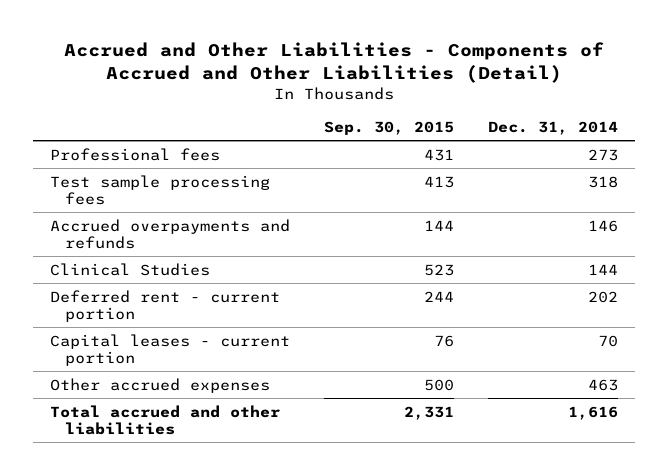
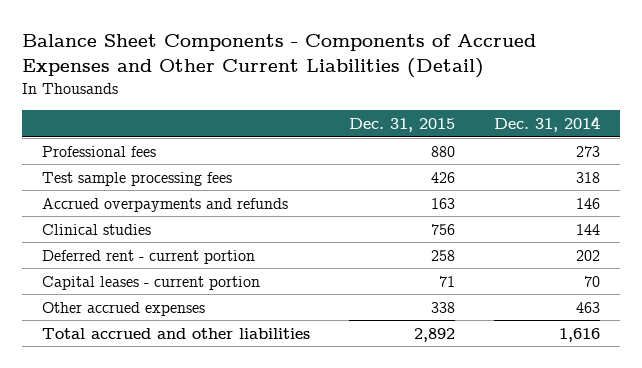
[64,42,605,83] Accrued and Other Liabilities - Components of Accrued and Other Liabilities (Detail) -> [22,34,537,79] Balance Sheet Components - Components of Accrued Expenses and Other Current Liabilities (Detail)
[324,121,455,136] Sep. 30, 2015 -> none
none -> [349,118,456,133] Dec. 31, 2015
[50,262,211,276] Clinical Studies -> [42,223,152,235] Clinical studies

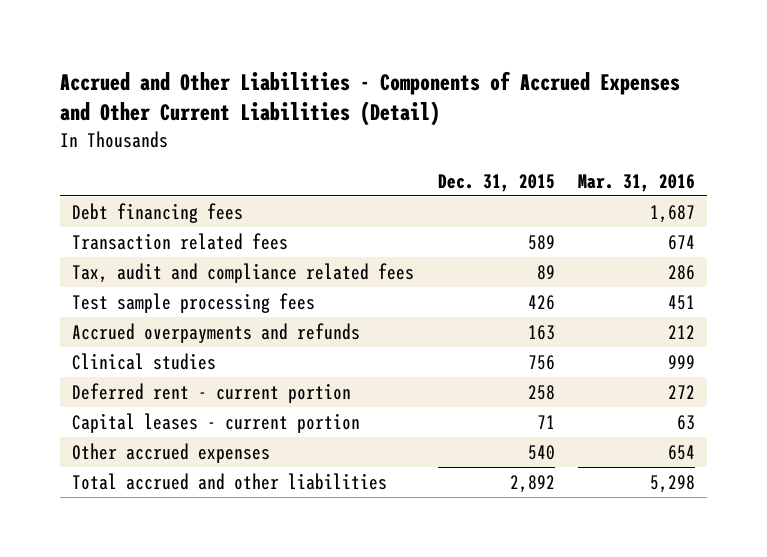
[22,34,537,79] Balance Sheet Components - Components of Accrued Expenses and Other Current Liabilities (Detail) -> [60,71,681,127] Accrued and Other Liabilities - Components of Accrued Expenses and Other Current Liabilities (Detail)
[494,116,601,133] Dec. 31, 2014 -> none
none -> [578,173,696,192] Mar. 31, 2016
[42,145,157,157] Professional fees -> none
none -> [71,202,243,223] Debt financing fees
none -> [71,232,288,250] Transaction related fees
none -> [71,262,414,283] Tax, audit and compliance related fees
[431,301,456,313] 338 -> [527,444,555,460] 540

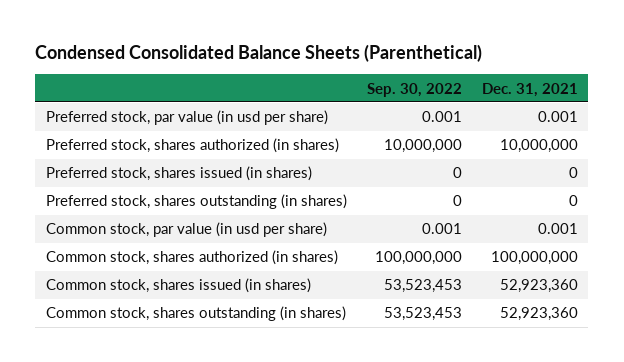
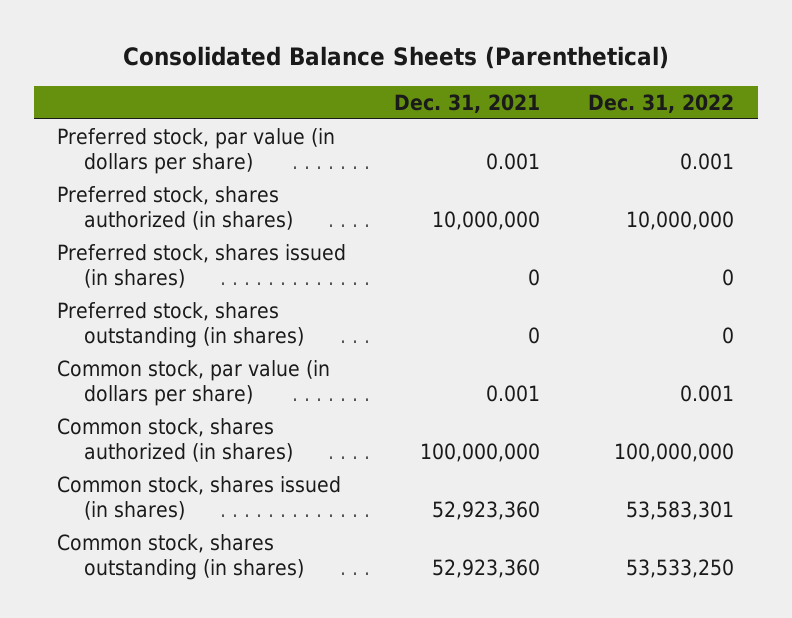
[35,44,483,63] Condensed Consolidated Balance Sheets (Parenthetical) -> [122,46,669,70] Consolidated Balance Sheets (Parenthetical)
[366,82,462,97] Sep. 30, 2022 -> none
none -> [588,93,735,113] Dec. 31, 2022
[45,110,328,126] Preferred stock, par value (in usd per share) -> [57,128,336,174] Preferred stock, par value (in dollars per share)
[45,222,327,238] Common stock, par value (in usd per share) -> [57,360,331,406] Common stock, par value (in dollars per share)

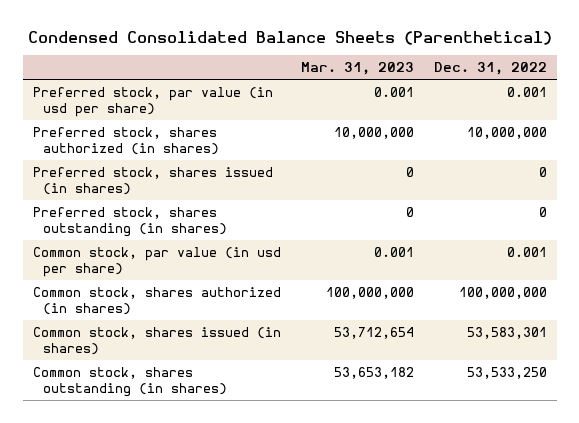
[122,46,669,70] Consolidated Balance Sheets (Parenthetical) -> [27,30,552,45] Condensed Consolidated Balance Sheets (Parenthetical)
[394,93,541,113] Dec. 31, 2021 -> none
none -> [300,62,414,76] Mar. 31, 2023
[57,128,336,174] Preferred stock, par value (in dollars per share) -> [32,86,273,117] Preferred stock, par value (in usd per share)
[57,360,331,406] Common stock, par value (in dollars per share) -> [32,246,281,277] Common stock, par value (in usd per share)

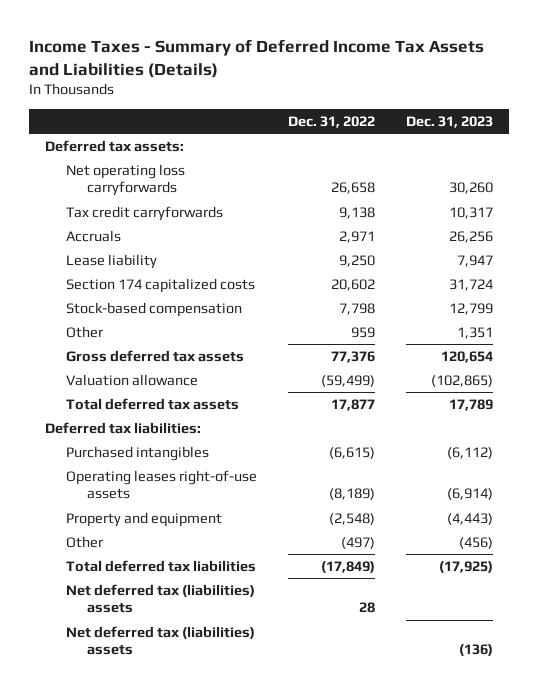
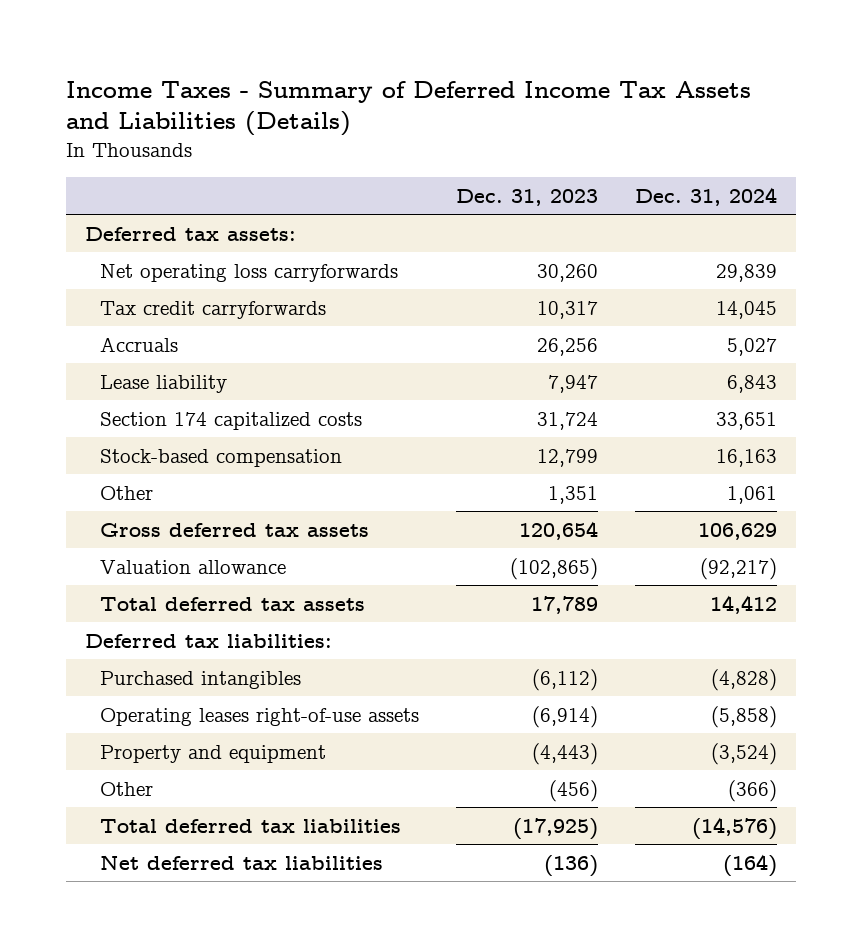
[287,115,375,128] Dec. 31, 2022 -> none
none -> [635,186,778,206] Dec. 31, 2024
[65,583,255,614] Net deferred tax (liabilities) assets -> none
[65,625,255,656] Net deferred tax (liabilities) assets -> [99,854,383,870] Net deferred tax liabilities

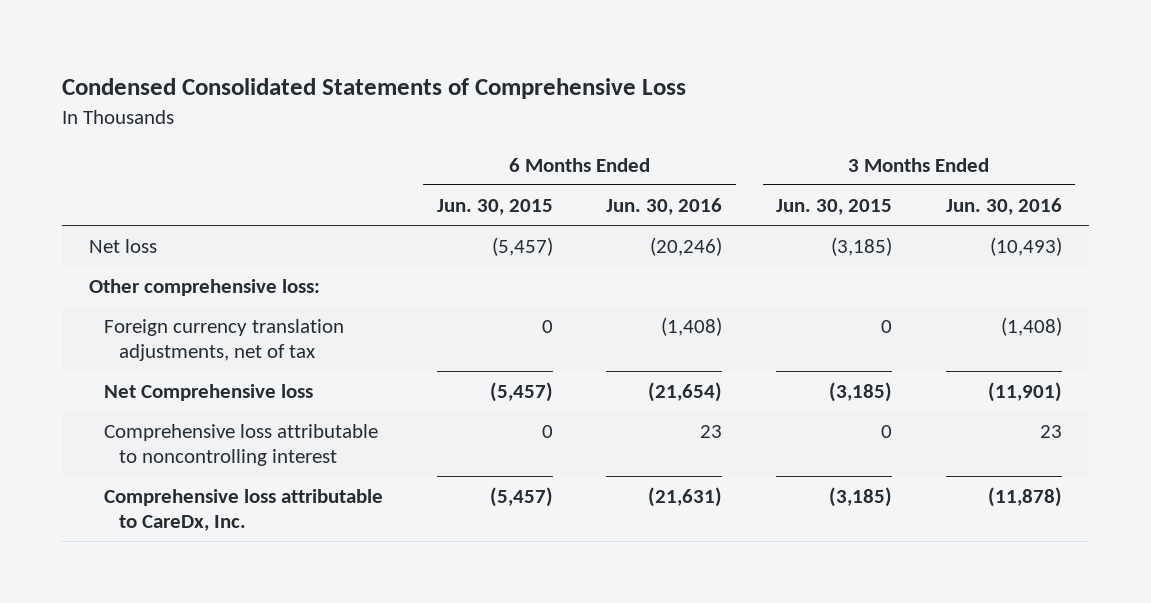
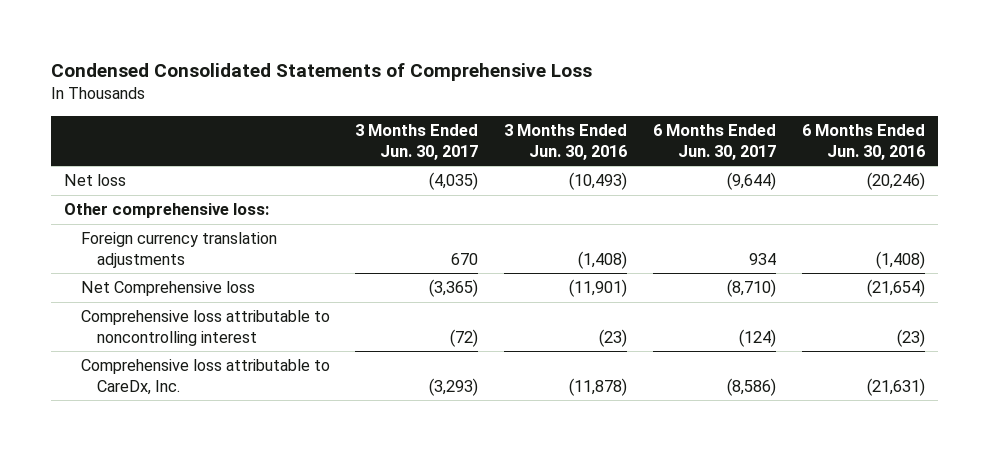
[436,198,553,215] Jun. 30, 2015 -> none
[776,198,893,215] Jun. 30, 2015 -> none
none -> [355,124,479,160] 3 Months Ended Jun. 30, 2017
none -> [653,124,777,160] 6 Months Ended Jun. 30, 2017
[104,318,345,361] Foreign currency translation adjustments, net of tax -> [80,232,277,268] Foreign currency translation adjustments
[700,424,723,438] 23 -> [897,328,926,347] (23)
[1039,424,1062,438] 23 -> [599,328,628,347] (23)

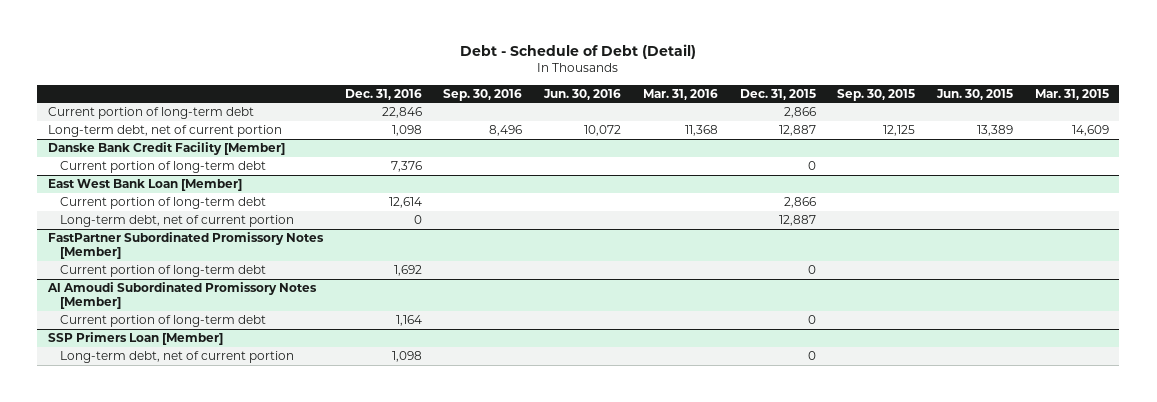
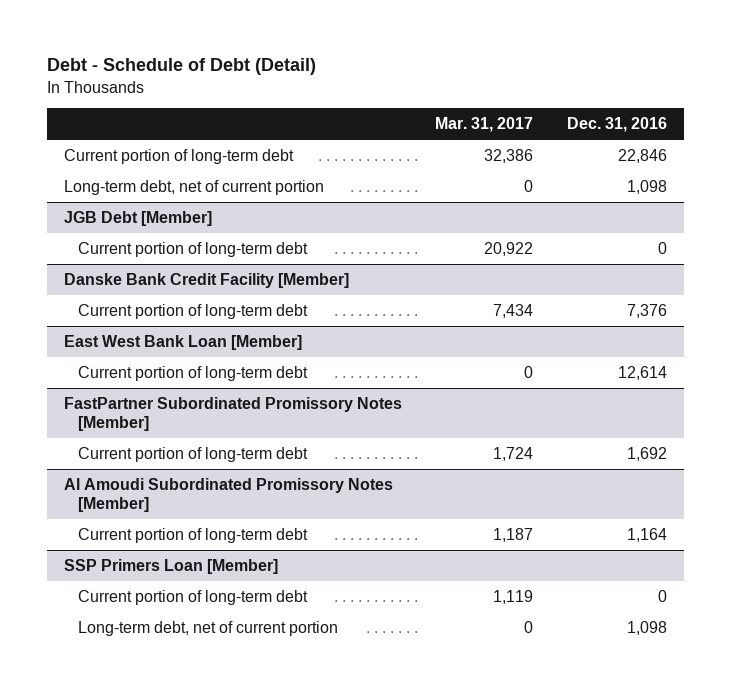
[443,88,523,101] Sep. 30, 2016 -> none
[543,88,622,100] Jun. 30, 2016 -> none
[642,88,718,100] Mar. 31, 2016 -> none
[739,88,816,100] Dec. 31, 2015 -> none
[837,88,916,101] Sep. 30, 2015 -> none
[935,88,1013,100] Jun. 30, 2015 -> none
[1034,88,1109,100] Mar. 31, 2015 -> none
none -> [435,117,534,133] Mar. 31, 2017
none -> [63,210,212,226] JGB Debt [Member]
none -> [78,241,309,257] Current portion of long-term debt
[59,215,294,228] Long-term debt, net of current portion -> none
none -> [78,589,309,605] Current portion of long-term debt

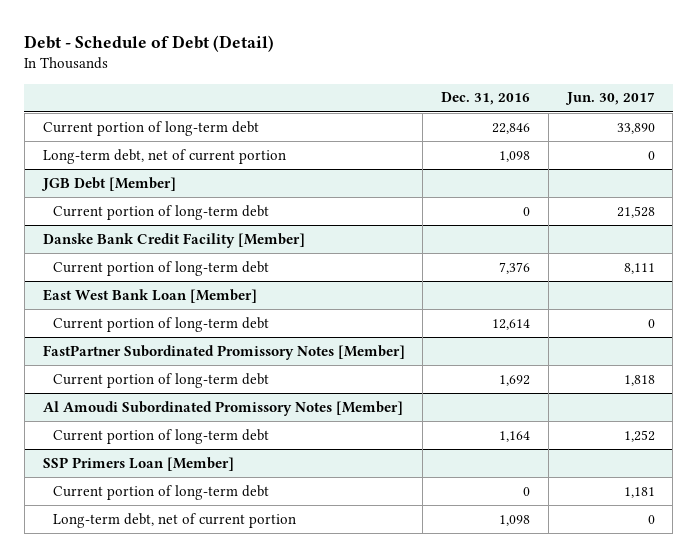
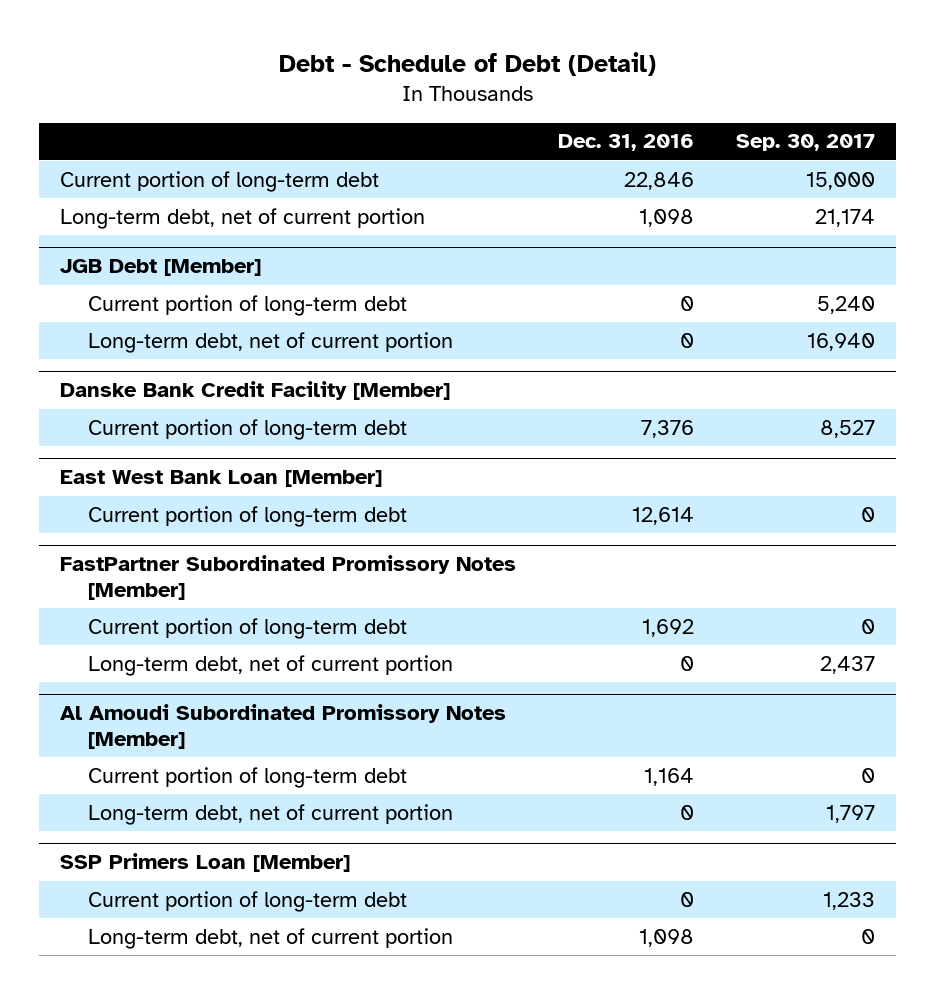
[564,92,655,106] Jun. 30, 2017 -> none
none -> [735,134,875,152] Sep. 30, 2017
none -> [88,331,454,353] Long-term debt, net of current portion
none -> [88,654,454,676] Long-term debt, net of current portion
none -> [88,803,454,825] Long-term debt, net of current portion

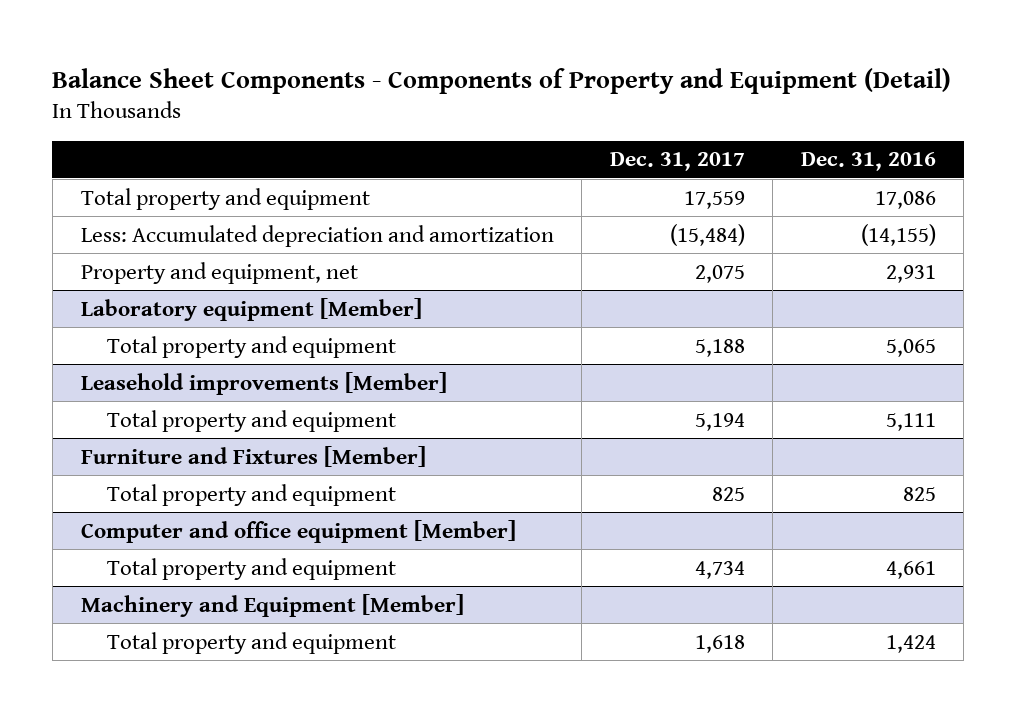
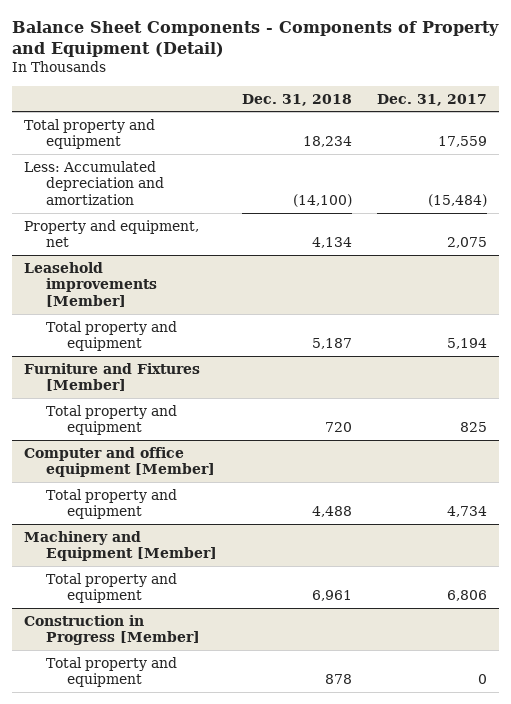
[800,152,936,172] Dec. 31, 2016 -> none
none -> [241,93,352,106] Dec. 31, 2018
[80,297,422,321] Laboratory equipment [Member] -> none
[107,335,397,358] Total property and equipment -> none
[694,634,745,653] 1,618 -> [446,590,487,602] 6,806
none -> [24,614,200,646] Construction in Progress [Member]
none -> [45,656,177,688] Total property and equipment

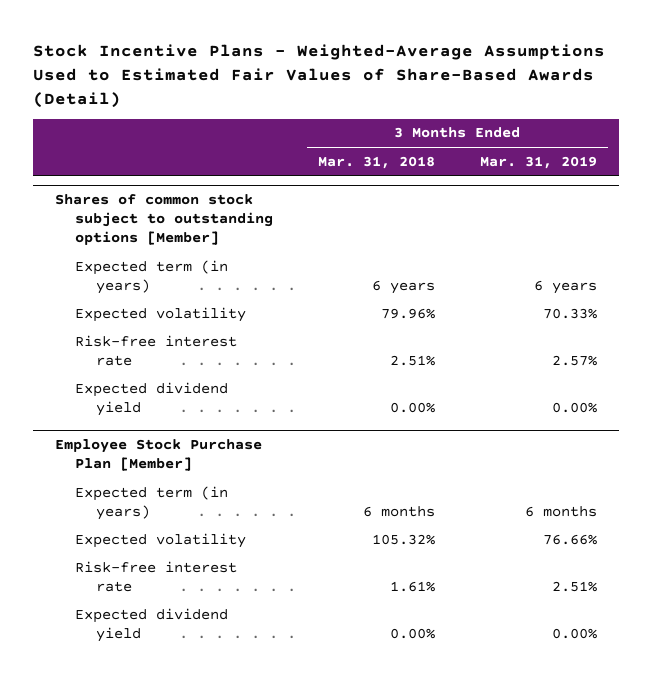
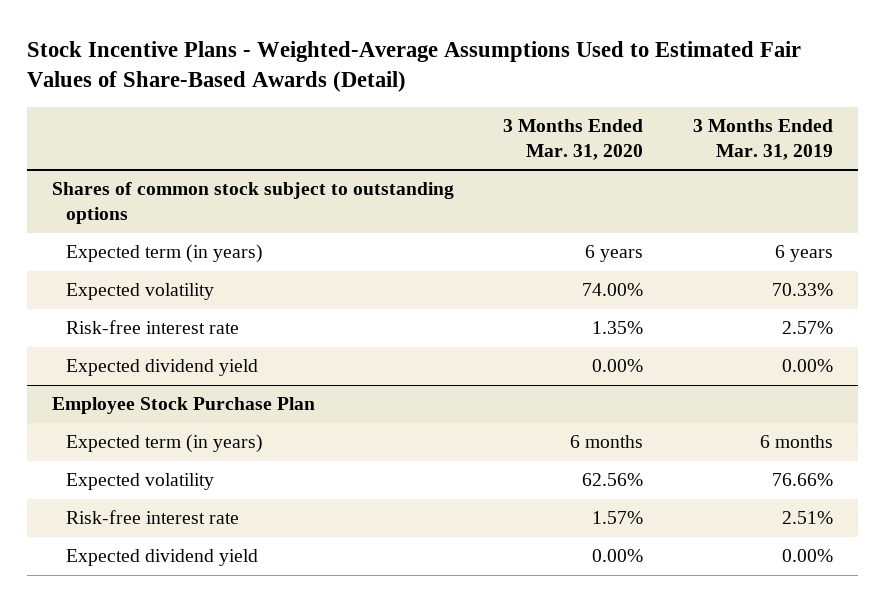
[318,155,436,169] Mar. 31, 2018 -> none
none -> [503,118,644,160] 3 Months Ended Mar. 31, 2020
[54,194,274,246] Shares of common stock subject to outstanding options [Member] -> [51,182,454,225] Shares of common stock subject to outstanding options
[54,439,262,472] Employee Stock Purchase Plan [Member] -> [51,397,315,415] Employee Stock Purchase Plan

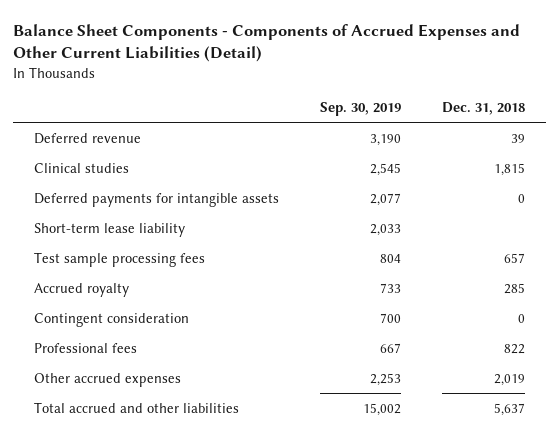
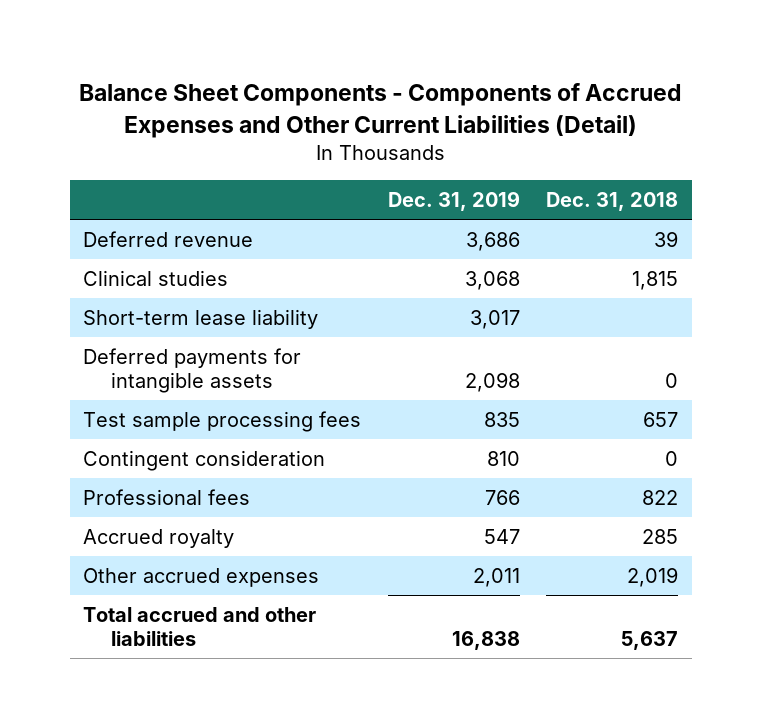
[319,101,401,116] Sep. 30, 2019 -> none
none -> [387,191,520,212] Dec. 31, 2019
[33,192,279,207] Deferred payments for intangible assets -> [83,348,302,393] Deferred payments for intangible assets
[33,282,129,297] Accrued royalty -> [83,529,235,549] Accrued royalty

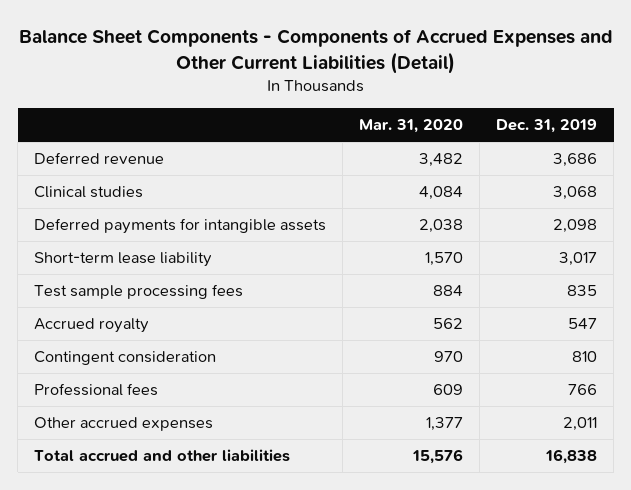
[546,192,679,212] Dec. 31, 2018 -> none
none -> [359,119,464,134] Mar. 31, 2020
[83,309,319,330] Short-term lease liability -> [34,252,213,268] Short-term lease liability
[83,529,235,549] Accrued royalty -> [34,318,150,334] Accrued royalty

